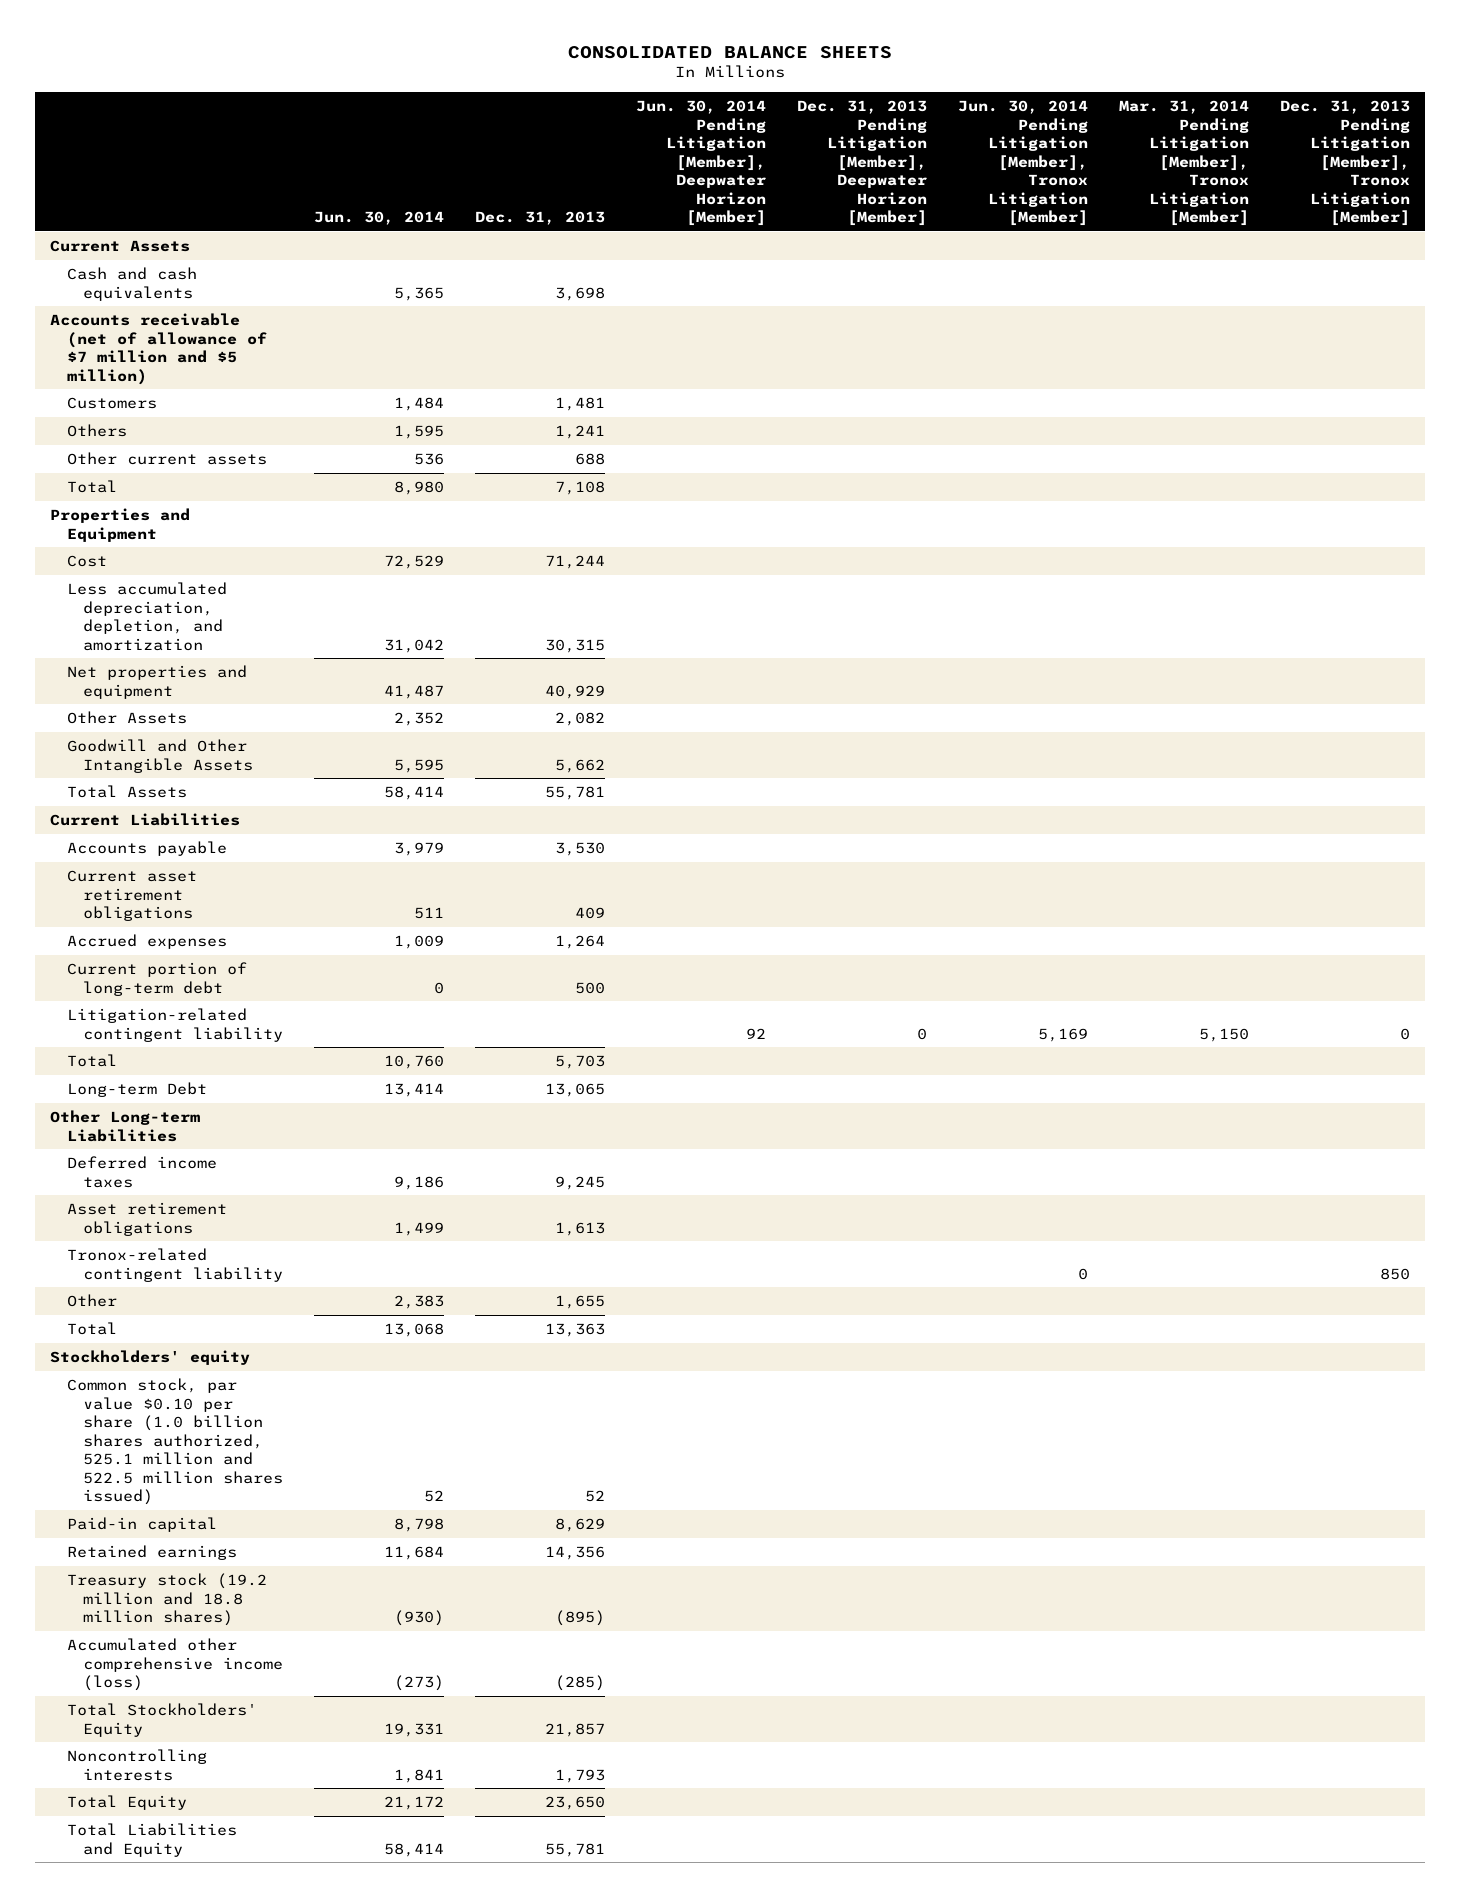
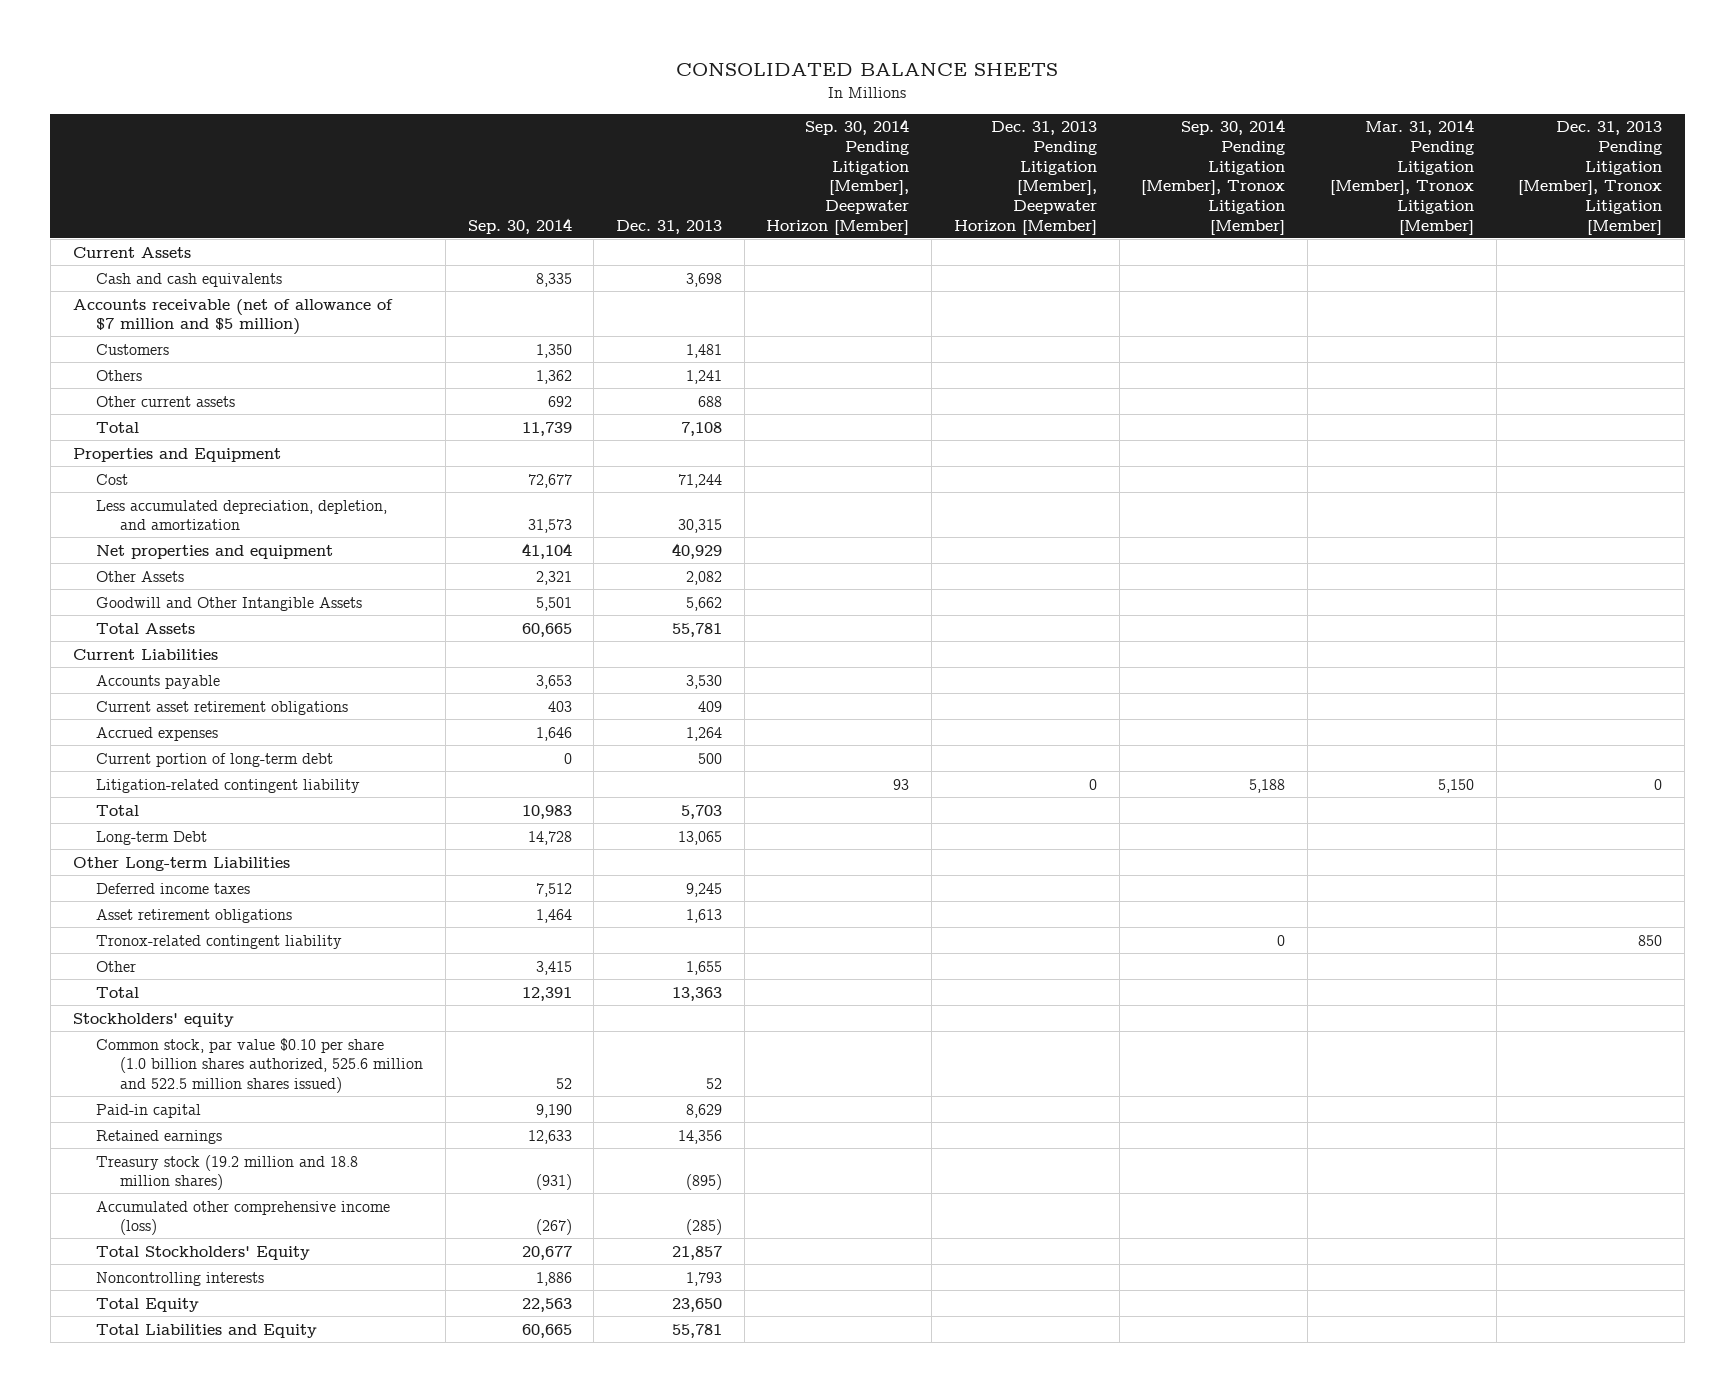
[313,211,444,226] Jun. 30, 2014 -> none
[635,100,766,227] Jun. 30, 2014 Pending Litigation [Member], Deepwater Horizon [Member] -> none
[957,100,1088,227] Jun. 30, 2014 Pending Litigation [Member], Tronox Litigation [Member] -> none
none -> [467,217,572,234] Sep. 30, 2014
none -> [766,119,910,235] Sep. 30, 2014 Pending Litigation [Member], Deepwater Horizon [Member]
none -> [1141,119,1286,235] Sep. 30, 2014 Pending Litigation [Member], Tronox Litigation [Member]
[66,1378,284,1505] Common stock, par value $0.10 per share (1.0 billion shares authorized, 525.1 million and 522.5 million shares issued) -> [96,1037,424,1093] Common stock, par value $0.10 per share (1.0 billion shares authorized, 525.6 million and 522.5 million shares issued)

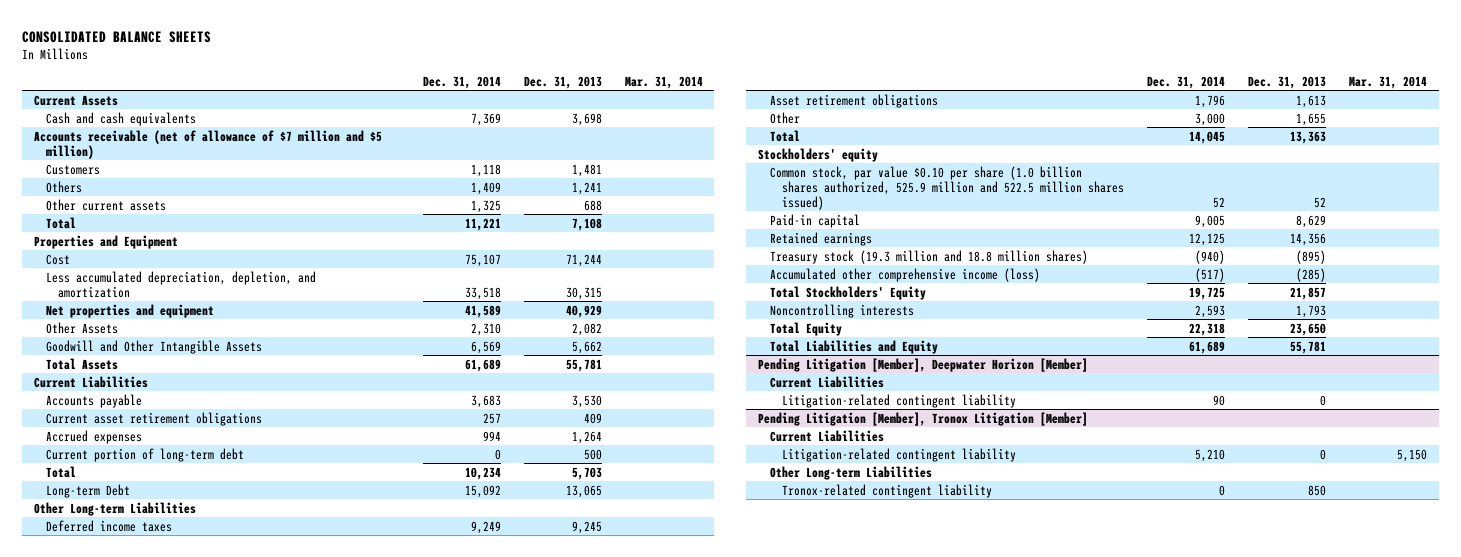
[467,217,572,234] Sep. 30, 2014 -> none
[766,119,910,235] Sep. 30, 2014 Pending Litigation [Member], Deepwater Horizon [Member] -> none
[953,121,1097,235] Dec. 31, 2013 Pending Litigation [Member], Deepwater Horizon [Member] -> none
[1141,119,1286,235] Sep. 30, 2014 Pending Litigation [Member], Tronox Litigation [Member] -> none
[1329,119,1474,235] Mar. 31, 2014 Pending Litigation [Member], Tronox Litigation [Member] -> none
[1518,121,1663,235] Dec. 31, 2013 Pending Litigation [Member], Tronox Litigation [Member] -> none
none -> [422,75,501,89] Dec. 31, 2014
none -> [624,75,703,89] Mar. 31, 2014
[96,778,361,793] Litigation-related contingent liability -> none
[96,934,343,949] Tronox-related contingent liability -> none
[96,1037,424,1093] Common stock, par value $0.10 per share (1.0 billion shares authorized, 525.6 million and 522.5 million shares issued) -> [770,165,1125,210] Common stock, par value $0.10 per share (1.0 billion shares authorized, 525.9 million and 522.5 million shares issued)
[96,1154,359,1191] Treasury stock (19.2 million and 18.8 million shares) -> [770,249,1089,264] Treasury stock (19.3 million and 18.8 million shares)
none -> [758,357,1089,372] Pending Litigation [Member], Deepwater Horizon [Member]
none -> [770,375,885,388] Current Liabilities
none -> [782,393,1017,408] Litigation-related contingent liability
none -> [758,411,1089,426] Pending Litigation [Member], Tronox Litigation [Member]
none -> [770,429,885,442] Current Liabilities
none -> [782,447,1017,462] Litigation-related contingent liability
none -> [770,465,933,480] Other Long-term Liabilities
none -> [782,483,993,498] Tronox-related contingent liability

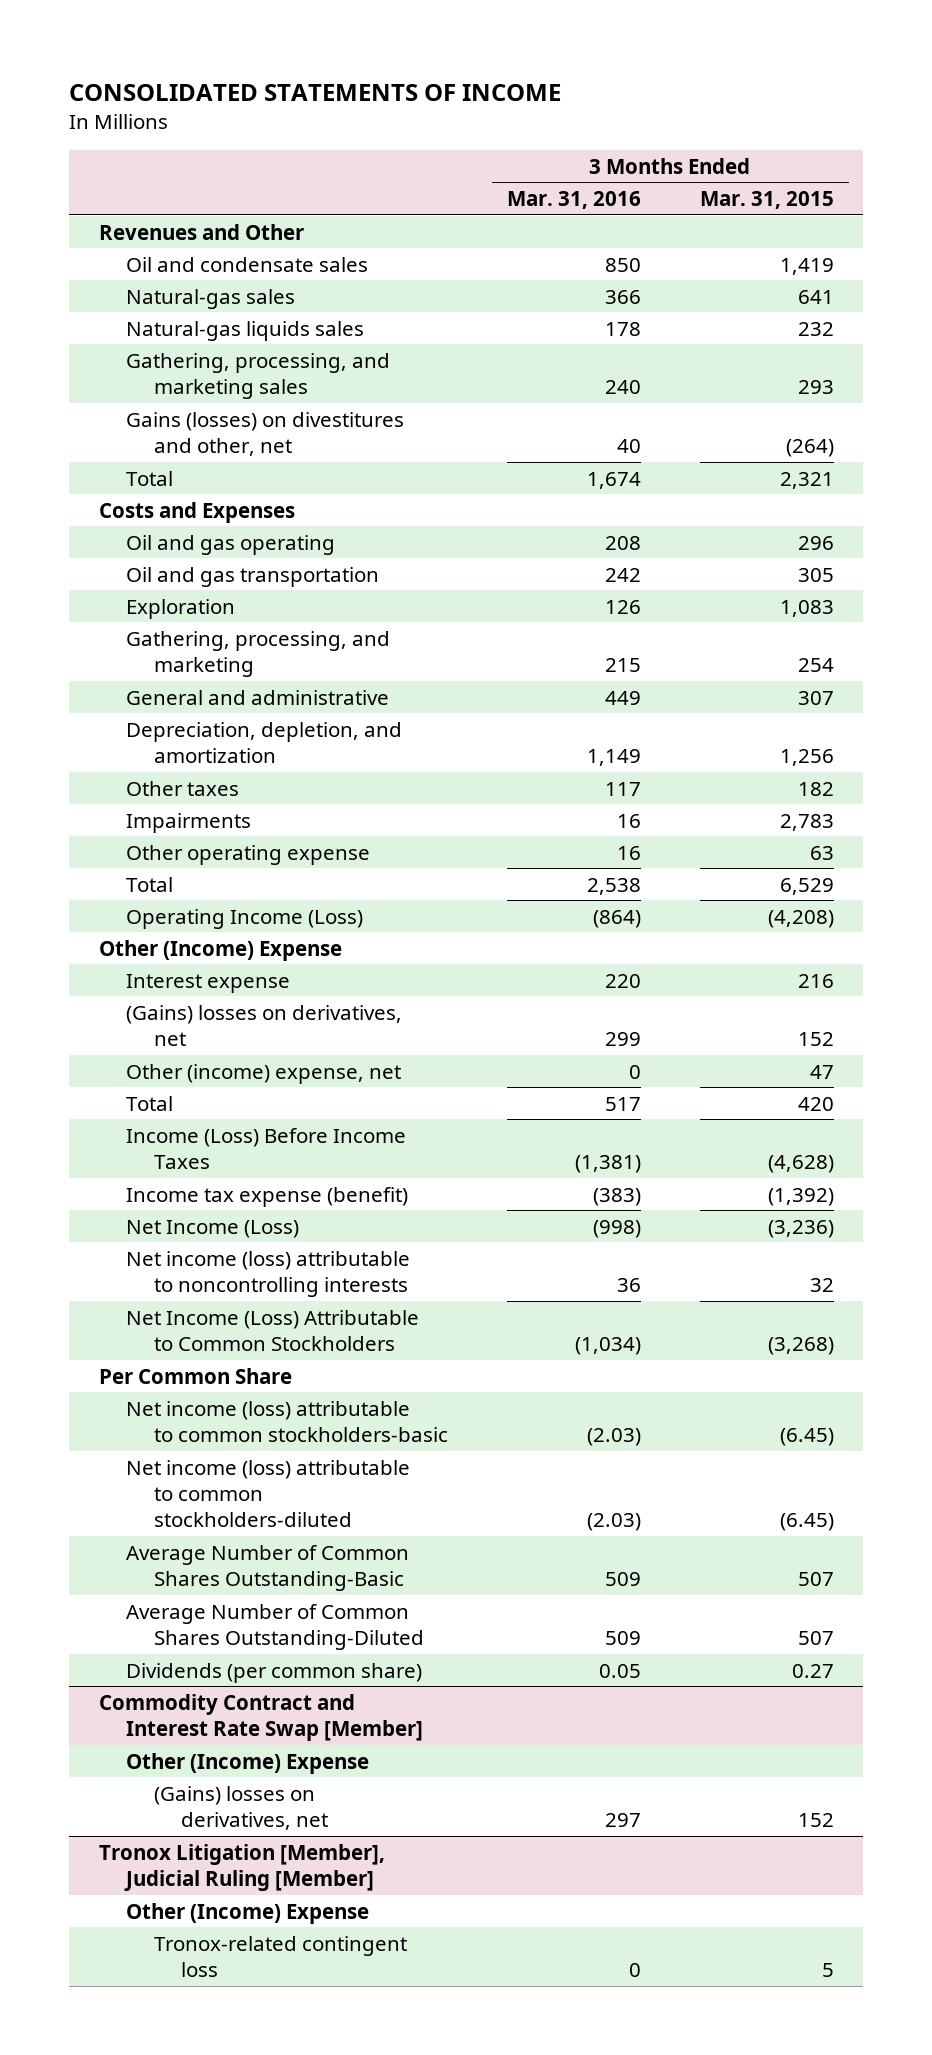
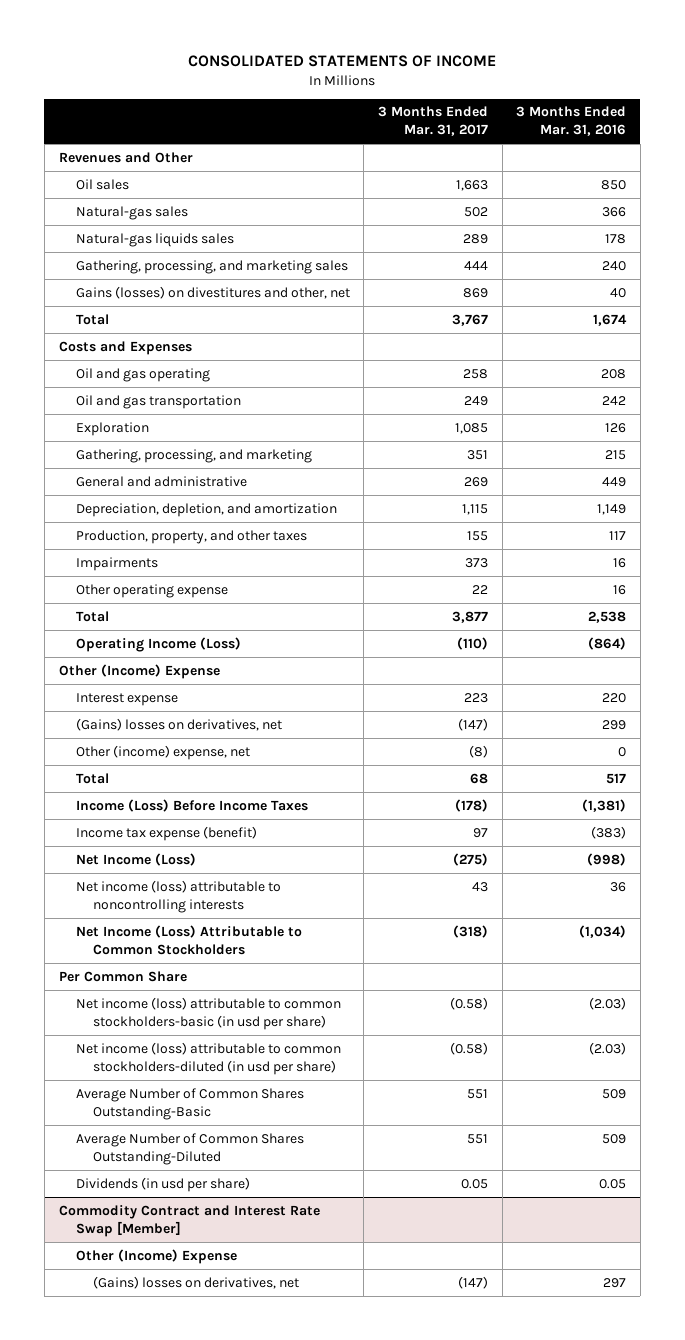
[699,191,834,210] Mar. 31, 2015 -> none
none -> [378,106,489,137] 3 Months Ended Mar. 31, 2017
[126,256,369,272] Oil and condensate sales -> [75,178,129,190] Oil sales
[126,780,240,796] Other taxes -> [75,529,307,544] Production, property, and other taxes
[126,1400,448,1442] Net income (loss) attributable to common stockholders-basic -> [75,996,341,1030] Net income (loss) attributable to common stockholders-basic (in usd per share)
[126,1459,411,1527] Net income (loss) attributable to common stockholders-diluted -> [75,1041,341,1075] Net income (loss) attributable to common stockholders-diluted (in usd per share)
[126,1662,423,1683] Dividends (per common share) -> [75,1176,250,1192] Dividends (in usd per share)
[98,1843,385,1891] Tronox Litigation [Member], Judicial Ruling [Member] -> none
[126,1902,370,1924] Other (Income) Expense -> none
[153,1935,407,1977] Tronox-related contingent loss -> none

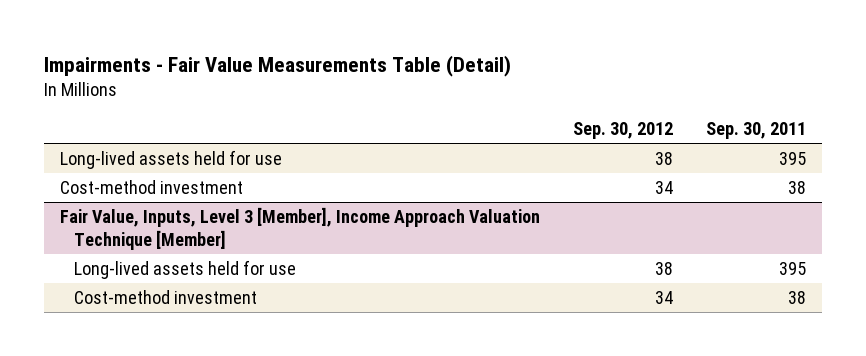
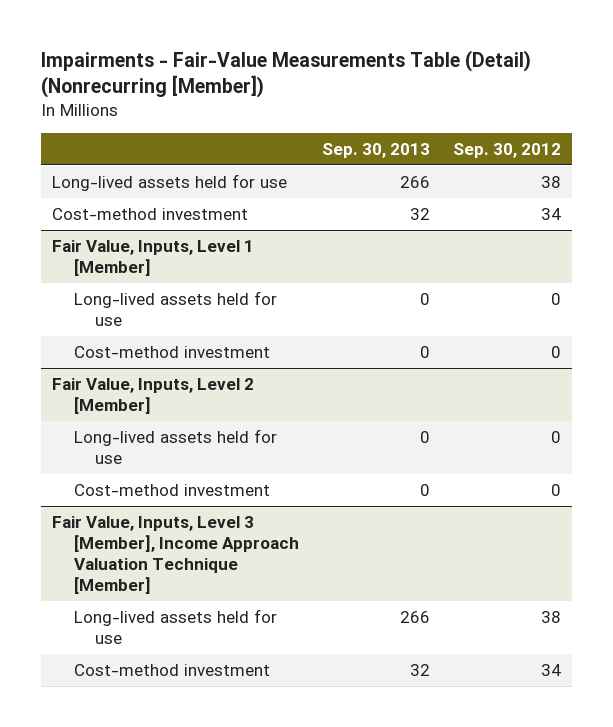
[44,55,512,78] Impairments - Fair Value Measurements Table (Detail) -> [40,49,531,98] Impairments - Fair-Value Measurements Table (Detail) (Nonrecurring [Member])
[705,122,806,140] Sep. 30, 2011 -> none
none -> [321,142,430,158] Sep. 30, 2013
none -> [52,240,255,277] Fair Value, Inputs, Level 1 [Member]
none -> [73,291,277,327] Long-lived assets held for use
none -> [73,346,270,359] Cost-method investment
none -> [52,378,255,415] Fair Value, Inputs, Level 2 [Member]
none -> [73,429,277,465] Long-lived assets held for use
none -> [73,484,270,497] Cost-method investment

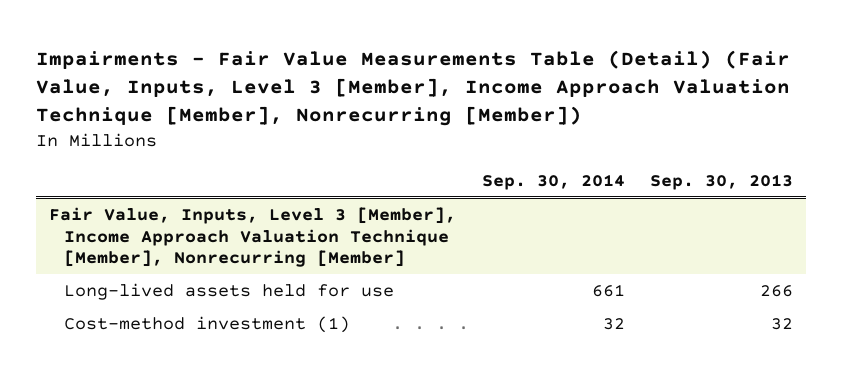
[40,49,531,98] Impairments - Fair-Value Measurements Table (Detail) (Nonrecurring [Member]) -> [36,49,791,127] Impairments - Fair Value Measurements Table (Detail) (Fair Value, Inputs, Level 3 [Member], Income Approach Valuation Technique [Member], Nonrecurring [Member])
[452,142,561,158] Sep. 30, 2012 -> none
none -> [481,174,625,191] Sep. 30, 2014
[52,174,288,192] Long-lived assets held for use -> none
[52,208,249,221] Cost-method investment -> none
[52,240,255,277] Fair Value, Inputs, Level 1 [Member] -> none
[73,291,277,327] Long-lived assets held for use -> none
[73,346,270,359] Cost-method investment -> none
[52,378,255,415] Fair Value, Inputs, Level 2 [Member] -> none
[73,429,277,465] Long-lived assets held for use -> none
[73,484,270,497] Cost-method investment -> none
[52,516,299,595] Fair Value, Inputs, Level 3 [Member], Income Approach Valuation Technique [Member] -> [48,206,456,268] Fair Value, Inputs, Level 3 [Member], Income Approach Valuation Technique [Member], Nonrecurring [Member]
[73,664,270,677] Cost-method investment -> [63,315,350,333] Cost-method investment (1)

